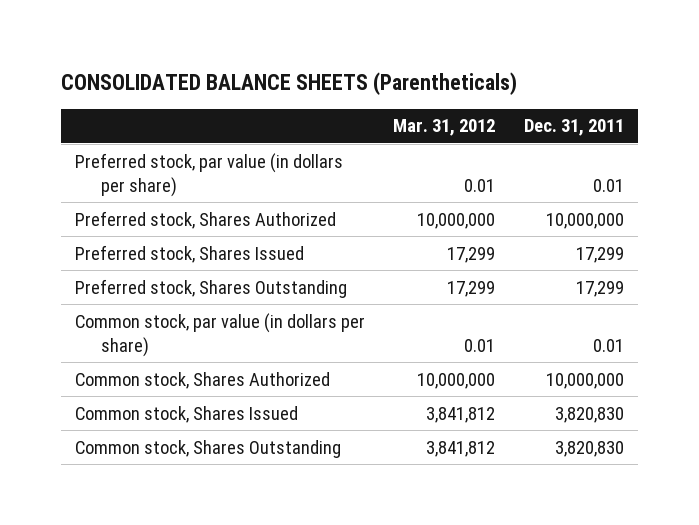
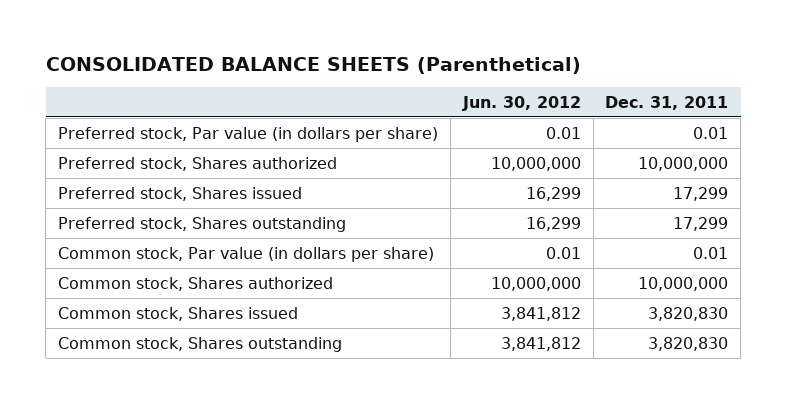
[60,72,517,96] CONSOLIDATED BALANCE SHEETS (Parentheticals) -> [45,56,581,74] CONSOLIDATED BALANCE SHEETS (Parenthetical)
[393,119,496,137] Mar. 31, 2012 -> none
none -> [461,95,581,111] Jun. 30, 2012
[75,152,344,197] Preferred stock, par value (in dollars per share) -> [58,126,439,142] Preferred stock, Par value (in dollars per share)
[75,210,337,229] Preferred stock, Shares Authorized -> [58,156,338,171] Preferred stock, Shares authorized
[75,244,305,263] Preferred stock, Shares Issued -> [58,186,303,201] Preferred stock, Shares issued
[75,278,348,298] Preferred stock, Shares Outstanding -> [58,216,347,232] Preferred stock, Shares outstanding
[75,312,366,357] Common stock, par value (in dollars per share) -> [58,246,435,262] Common stock, Par value (in dollars per share)
[75,371,331,389] Common stock, Shares Authorized -> [58,276,334,291] Common stock, Shares authorized
[75,405,299,423] Common stock, Shares Issued -> [58,306,299,321] Common stock, Shares issued
[75,439,342,458] Common stock, Shares Outstanding -> [58,336,343,352] Common stock, Shares outstanding

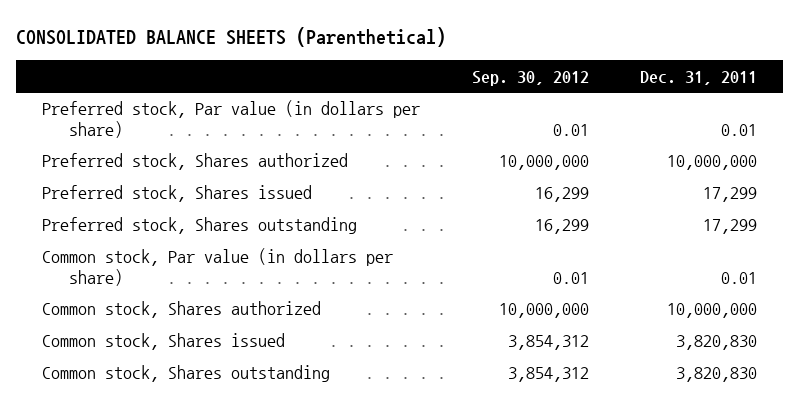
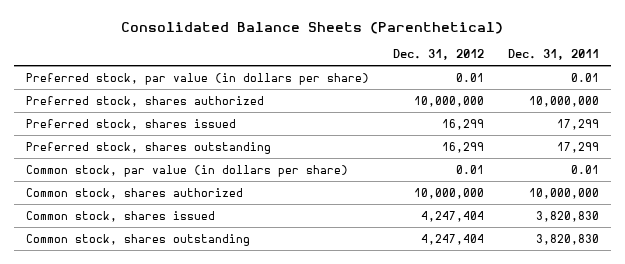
[16,27,447,48] CONSOLIDATED BALANCE SHEETS (Parenthetical) -> [121,21,504,34] Consolidated Balance Sheets (Parenthetical)
[471,70,589,86] Sep. 30, 2012 -> none
none -> [392,49,484,61] Dec. 31, 2012
[42,100,421,139] Preferred stock, Par value (in dollars per share) -> [26,72,370,85] Preferred stock, par value (in dollars per share)
[42,153,349,171] Preferred stock, Shares authorized -> [26,95,265,107] Preferred stock, shares authorized
[42,185,313,203] Preferred stock, Shares issued -> [26,118,237,130] Preferred stock, shares issued
[42,217,358,235] Preferred stock, Shares outstanding -> [26,141,272,154] Preferred stock, shares outstanding
[42,248,394,287] Common stock, Par value (in dollars per share) -> [26,164,349,177] Common stock, par value (in dollars per share)
[42,301,322,319] Common stock, Shares authorized -> [26,187,244,199] Common stock, shares authorized
[42,333,286,351] Common stock, Shares issued -> [26,210,216,222] Common stock, shares issued
[42,365,331,383] Common stock, Shares outstanding -> [26,233,251,246] Common stock, shares outstanding

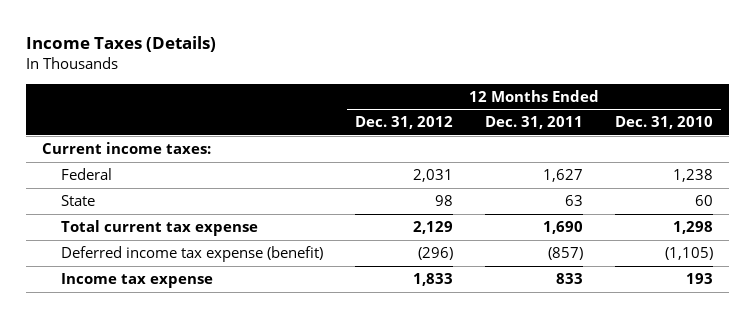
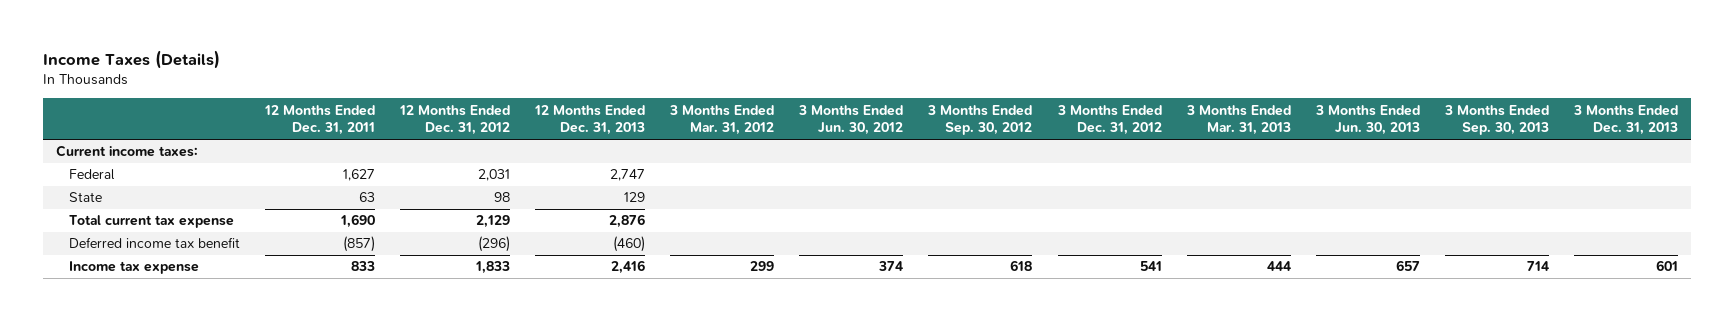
[614,116,713,130] Dec. 31, 2010 -> none
none -> [534,104,646,136] 12 Months Ended Dec. 31, 2013
none -> [669,104,775,136] 3 Months Ended Mar. 31, 2012
none -> [798,104,904,136] 3 Months Ended Jun. 30, 2012
none -> [927,104,1033,136] 3 Months Ended Sep. 30, 2012
none -> [1056,104,1162,136] 3 Months Ended Dec. 31, 2012
none -> [1185,104,1291,136] 3 Months Ended Mar. 31, 2013
none -> [1314,104,1420,136] 3 Months Ended Jun. 30, 2013
none -> [1444,104,1550,136] 3 Months Ended Sep. 30, 2013
none -> [1573,104,1679,136] 3 Months Ended Dec. 31, 2013
[60,245,323,262] Deferred income tax expense (benefit) -> [68,237,240,249] Deferred income tax benefit

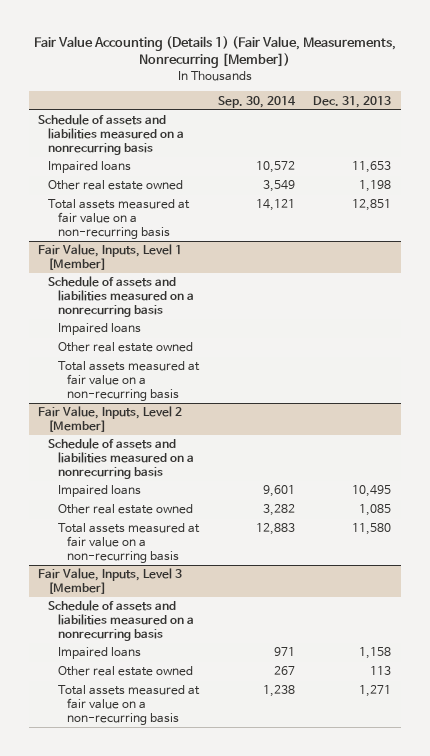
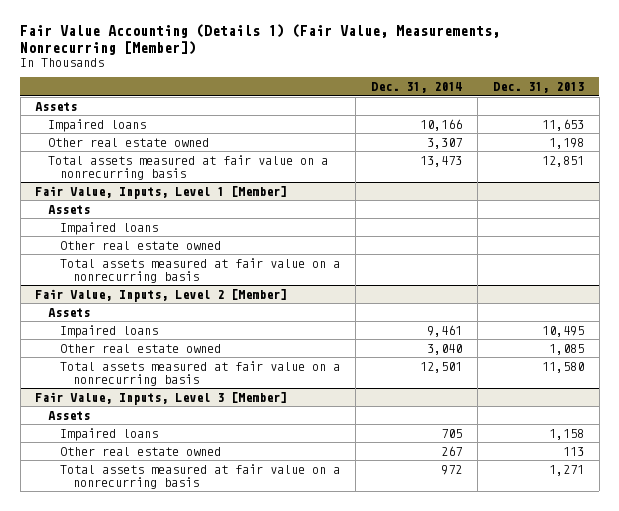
[217,95,296,108] Sep. 30, 2014 -> none
none -> [371,82,463,94] Dec. 31, 2014
[38,114,185,155] Schedule of assets and liabilities measured on a nonrecurring basis -> none
none -> [35,102,78,112] Assets
[48,199,191,239] Total assets measured at fair value on a non-recurring basis -> [47,155,328,180] Total assets measured at fair value on a nonrecurring basis
[48,276,194,317] Schedule of assets and liabilities measured on a nonrecurring basis -> none
none -> [47,205,90,215] Assets
[57,361,200,401] Total assets measured at fair value on a non-recurring basis -> [60,258,341,283] Total assets measured at fair value on a nonrecurring basis
[48,438,194,479] Schedule of assets and liabilities measured on a nonrecurring basis -> none
none -> [47,308,90,318] Assets
[57,523,200,563] Total assets measured at fair value on a non-recurring basis -> [60,361,341,386] Total assets measured at fair value on a nonrecurring basis
[48,600,194,641] Schedule of assets and liabilities measured on a nonrecurring basis -> none
none -> [47,411,90,421] Assets
[57,685,200,725] Total assets measured at fair value on a non-recurring basis -> [60,464,341,489] Total assets measured at fair value on a nonrecurring basis

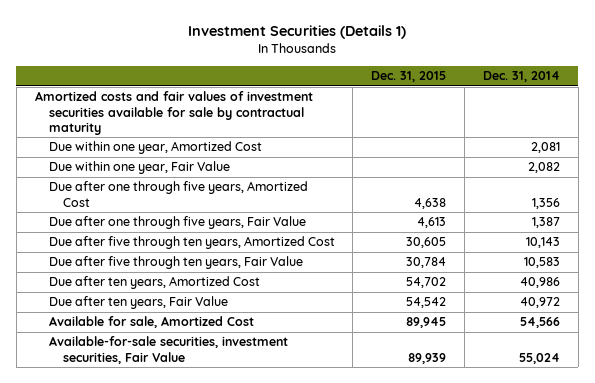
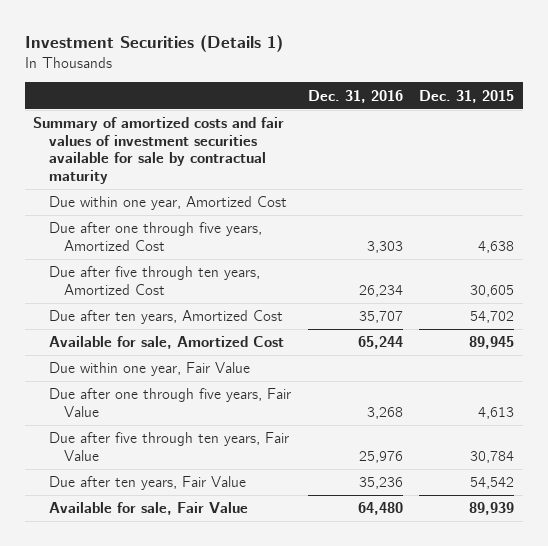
[482,71,560,83] Dec. 31, 2014 -> none
none -> [307,89,403,103] Dec. 31, 2016
[34,91,313,135] Amortized costs and fair values of investment securities available for sale by contractual maturity -> [33,117,285,184] Summary of amortized costs and fair values of investment securities available for sale by contractual maturity
[48,161,230,175] Due within one year, Fair Value -> [48,362,250,377] Due within one year, Fair Value
[48,216,306,230] Due after one through five years, Fair Value -> [48,388,291,417] Due after one through five years, Fair Value
[48,256,303,270] Due after five through ten years, Fair Value -> [48,432,289,461] Due after five through ten years, Fair Value
[48,296,228,310] Due after ten years, Fair Value -> [48,476,246,491] Due after ten years, Fair Value
[48,336,288,364] Available-for-sale securities, investment securities, Fair Value -> [48,502,248,516] Available for sale, Fair Value

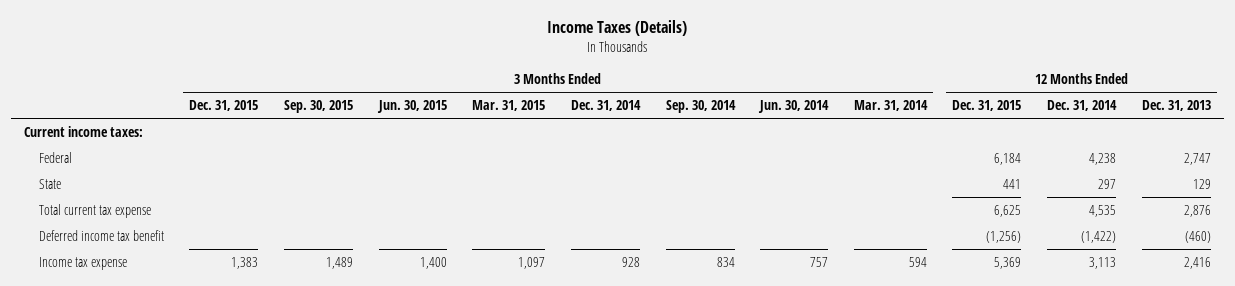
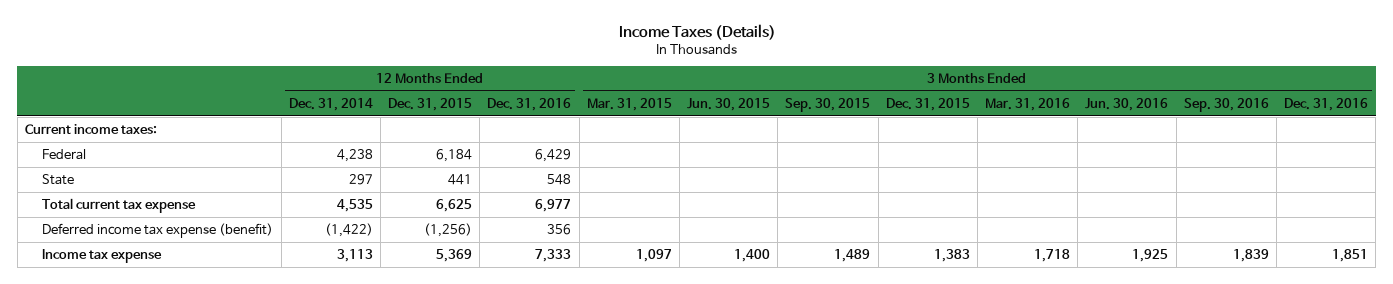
[570,100,641,112] Dec. 31, 2014 -> none
[665,100,736,114] Sep. 30, 2014 -> none
[758,100,830,114] Jun. 30, 2014 -> none
[853,100,928,112] Mar. 31, 2014 -> none
[1141,100,1211,112] Dec. 31, 2013 -> none
none -> [487,97,572,111] Dec. 31, 2016
none -> [985,97,1071,111] Mar. 31, 2016
none -> [1085,97,1169,111] Jun. 30, 2016
none -> [1183,97,1269,112] Sep. 30, 2016
none -> [1284,97,1369,111] Dec. 31, 2016
[38,230,164,242] Deferred income tax benefit -> [42,222,274,238] Deferred income tax expense (benefit)

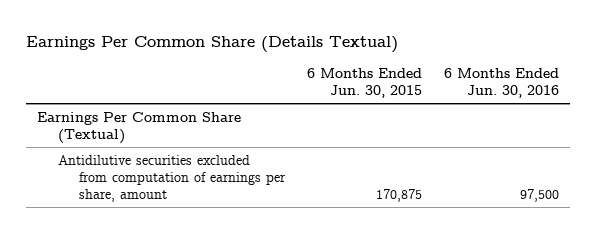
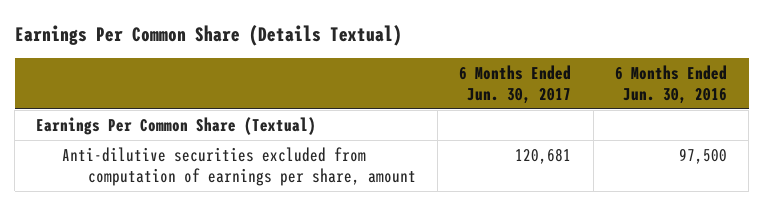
[307,67,423,99] 6 Months Ended Jun. 30, 2015 -> none
none -> [459,64,572,104] 6 Months Ended Jun. 30, 2017
[57,154,287,203] Antidilutive securities excluded from computation of earnings per share, amount -> [62,146,416,186] Anti-dilutive securities excluded from computation of earnings per share, amount

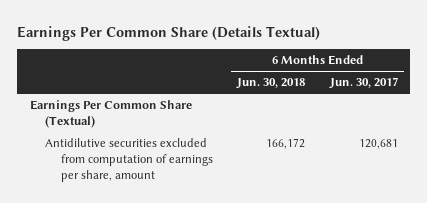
[614,64,727,104] 6 Months Ended Jun. 30, 2016 -> none
none -> [236,78,306,90] Jun. 30, 2018
[62,146,416,186] Anti-dilutive securities excluded from computation of earnings per share, amount -> [45,138,213,183] Antidilutive securities excluded from computation of earnings per share, amount

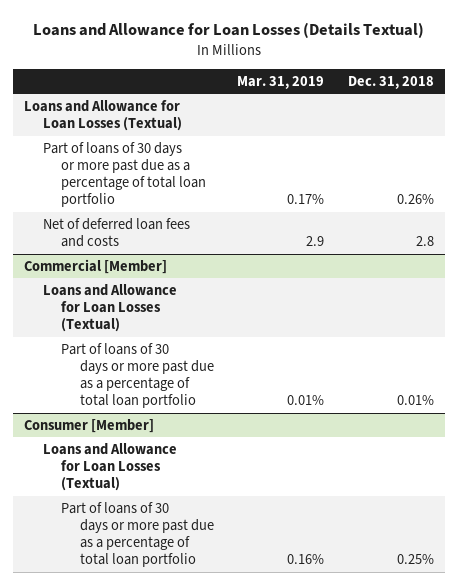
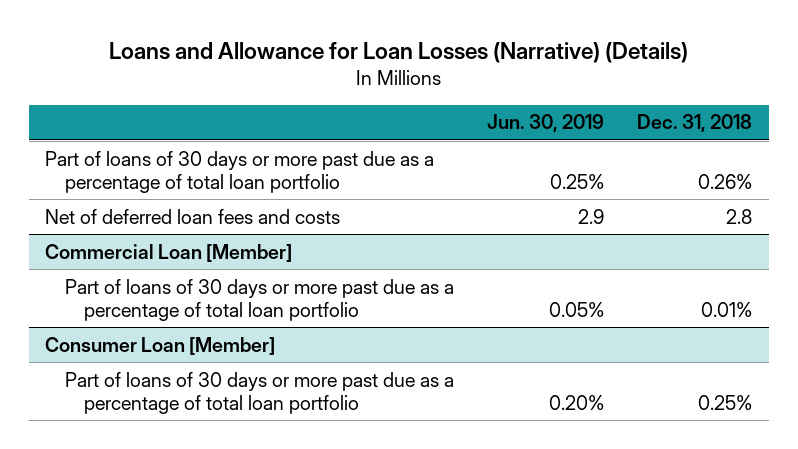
[32,21,424,38] Loans and Allowance for Loan Losses (Details Textual) -> [108,41,688,63] Loans and Allowance for Loan Losses (Narrative) (Details)
[237,75,325,89] Mar. 31, 2019 -> none
none -> [487,114,605,133] Jun. 30, 2019
[24,100,182,132] Loans and Allowance for Loan Losses (Textual) -> none
[42,284,177,333] Loans and Allowance for Loan Losses (Textual) -> none
[24,259,168,275] Commercial [Member] -> [45,243,293,262] Commercial Loan [Member]
[42,443,177,492] Loans and Allowance for Loan Losses (Textual) -> none
[24,419,155,434] Consumer [Member] -> [45,336,276,355] Consumer Loan [Member]

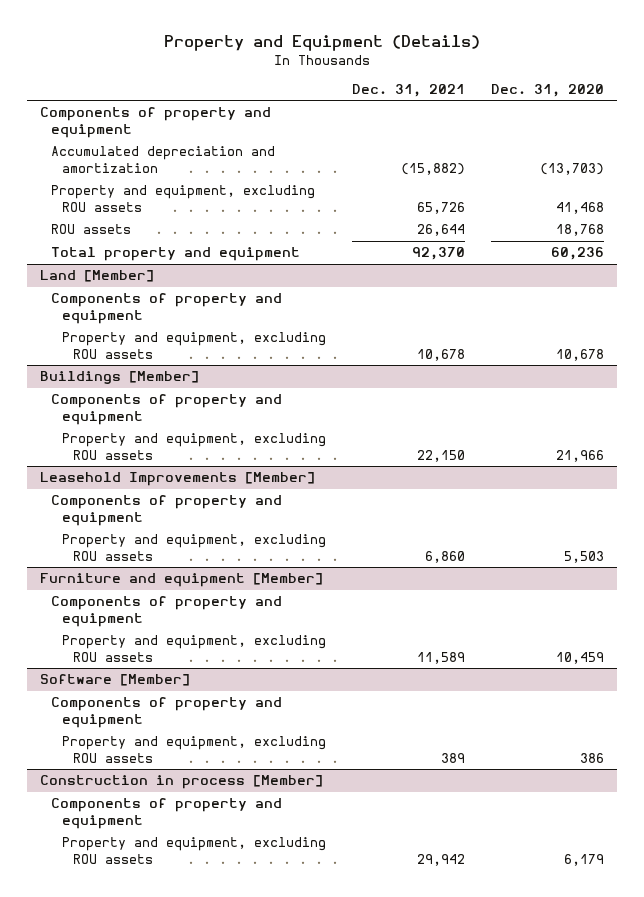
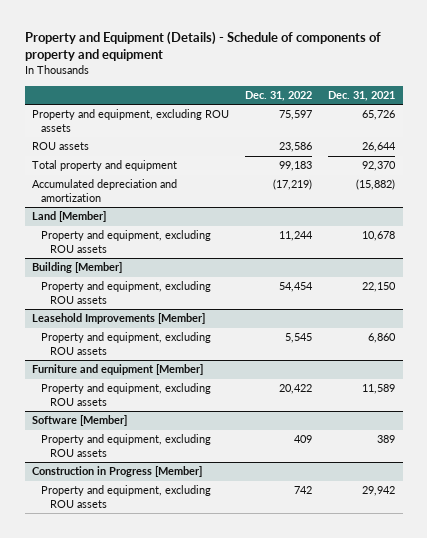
[164,34,481,51] Property and Equipment (Details) -> [24,30,381,62] Property and Equipment (Details) - Schedule of components of property and equipment
[491,83,605,97] Dec. 31, 2020 -> none
none -> [245,90,313,101] Dec. 31, 2022
[39,107,271,138] Components of property and equipment -> none
[50,146,275,173] Accumulated depreciation and amortization -> [32,179,178,202] Accumulated depreciation and amortization
[50,293,282,324] Components of property and equipment -> none
[50,394,282,425] Components of property and equipment -> none
[39,371,199,385] Buildings [Member] -> [32,262,123,274] Building [Member]
[50,495,282,526] Components of property and equipment -> none
[50,596,282,627] Components of property and equipment -> none
[50,697,282,728] Components of property and equipment -> none
[50,798,282,829] Components of property and equipment -> none
[39,775,323,790] Construction in process [Member] -> [32,466,203,478] Construction in Progress [Member]

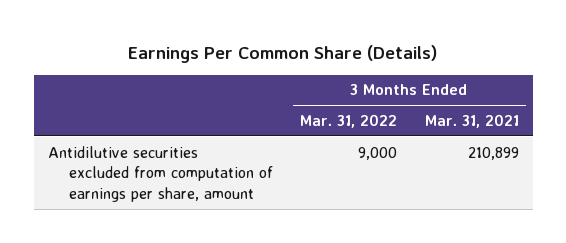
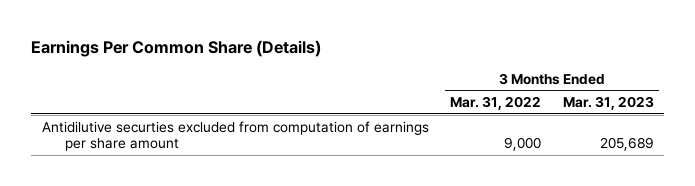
[424,113,519,128] Mar. 31, 2021 -> none
none -> [562,96,654,111] Mar. 31, 2023
[47,145,273,202] Antidilutive securities excluded from computation of earnings per share, amount -> [41,120,429,152] Antidilutive securties excluded from computation of earnings per share amount

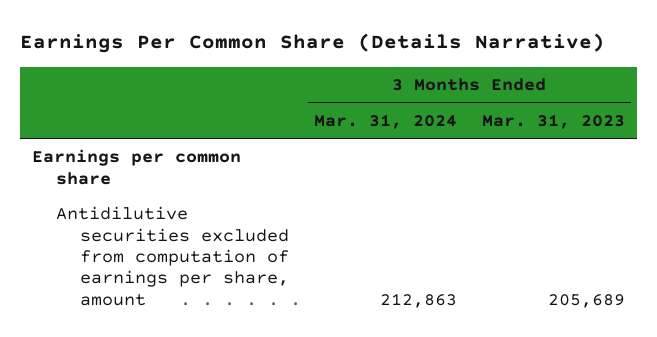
[31,40,322,58] Earnings Per Common Share (Details) -> [19,33,605,54] Earnings Per Common Share (Details Narrative)
[450,96,542,111] Mar. 31, 2022 -> none
none -> [313,113,457,129] Mar. 31, 2024
none -> [32,149,242,185] Earnings per common share
[41,120,429,152] Antidilutive securties excluded from computation of earnings per share amount -> [56,206,289,306] Antidilutive securities excluded from computation of earnings per share, amount

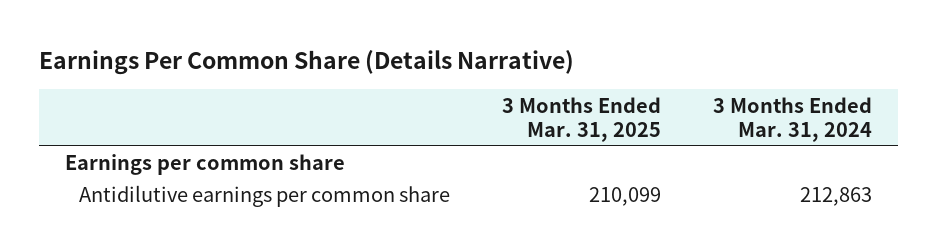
[481,113,625,129] Mar. 31, 2023 -> none
none -> [502,96,662,143] 3 Months Ended Mar. 31, 2025
[56,206,289,306] Antidilutive securities excluded from computation of earnings per share, amount -> [79,185,451,208] Antidilutive earnings per common share

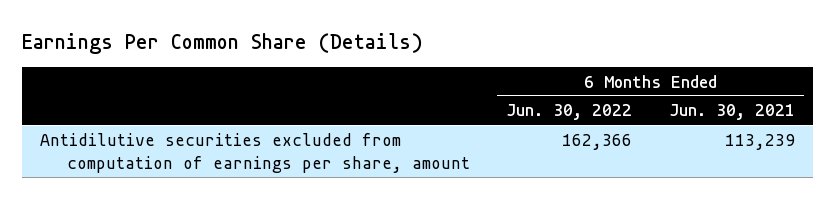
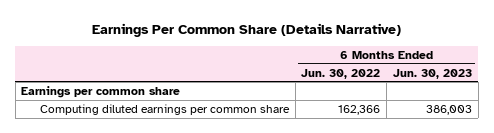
[22,33,424,55] Earnings Per Common Share (Details) -> [91,23,401,38] Earnings Per Common Share (Details Narrative)
[669,104,796,121] Jun. 30, 2021 -> none
none -> [393,68,473,79] Jun. 30, 2023
none -> [21,85,181,98] Earnings per common share
[40,133,470,174] Antidilutive securities excluded from computation of earnings per share, amount -> [39,103,290,115] Computing diluted earnings per common share

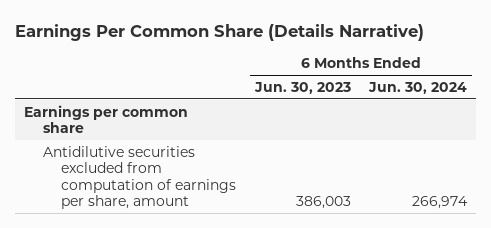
[301,68,381,79] Jun. 30, 2022 -> none
none -> [368,82,468,95] Jun. 30, 2024
[39,103,290,115] Computing diluted earnings per common share -> [42,145,237,210] Antidilutive securities excluded from computation of earnings per share, amount

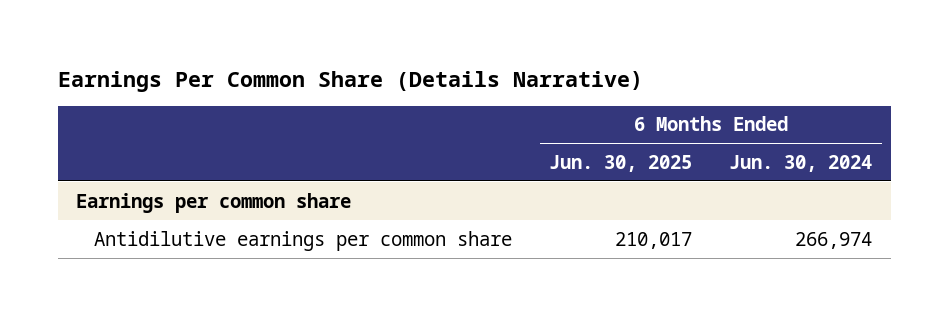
[253,82,351,95] Jun. 30, 2023 -> none
none -> [549,154,693,172] Jun. 30, 2025
[42,145,237,210] Antidilutive securities excluded from computation of earnings per share, amount -> [94,230,513,251] Antidilutive earnings per common share

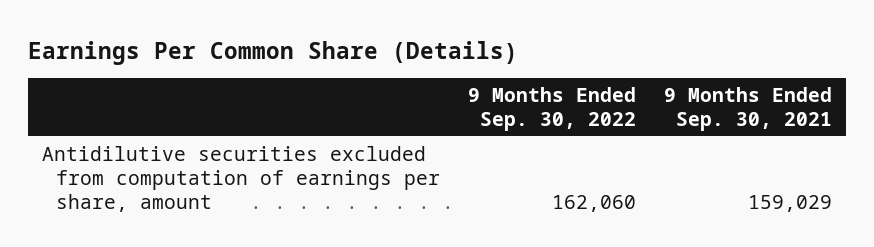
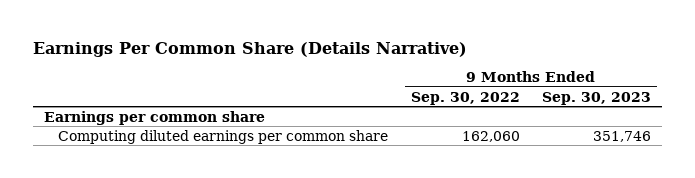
[28,40,519,65] Earnings Per Common Share (Details) -> [33,42,468,58] Earnings Per Common Share (Details Narrative)
[664,87,833,132] 9 Months Ended Sep. 30, 2021 -> none
none -> [542,91,652,105] Sep. 30, 2023
none -> [44,110,266,125] Earnings per common share
[42,145,441,212] Antidilutive securities excluded from computation of earnings per share, amount -> [58,129,389,144] Computing diluted earnings per common share

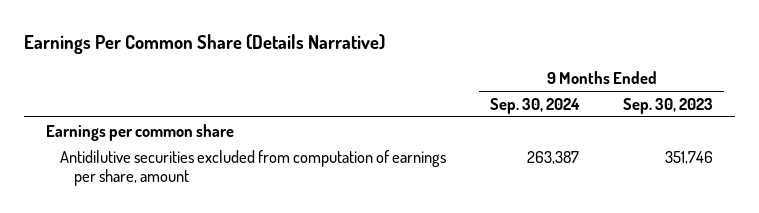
[410,91,520,105] Sep. 30, 2022 -> none
none -> [490,97,581,114] Sep. 30, 2024
[58,129,389,144] Computing diluted earnings per common share -> [60,149,447,187] Antidilutive securities excluded from computation of earnings per share, amount

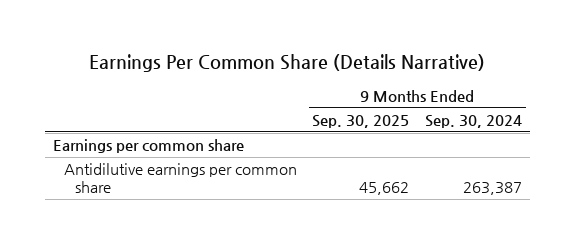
[623,97,714,114] Sep. 30, 2023 -> none
none -> [312,115,410,129] Sep. 30, 2025
[60,149,447,187] Antidilutive securities excluded from computation of earnings per share, amount -> [63,163,297,194] Antidilutive earnings per common share

